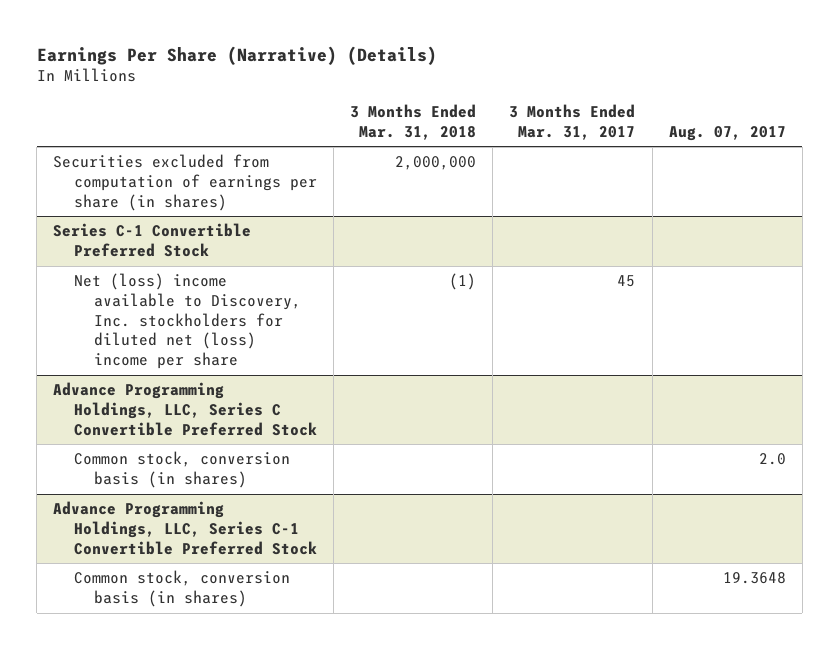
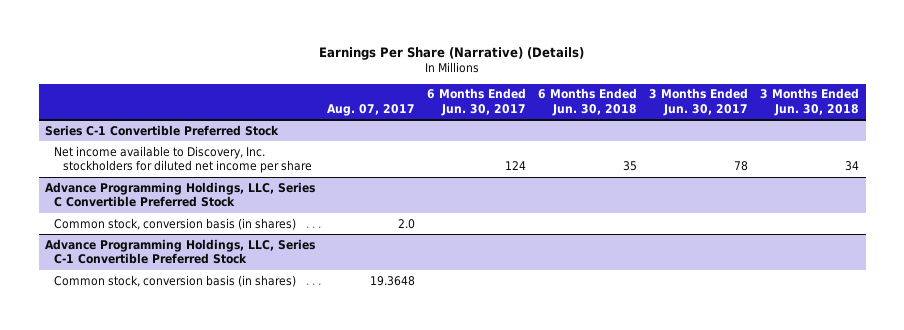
[350,104,477,140] 3 Months Ended Mar. 31, 2018 -> none
[509,104,636,140] 3 Months Ended Mar. 31, 2017 -> none
none -> [427,88,527,117] 6 Months Ended Jun. 30, 2017
none -> [538,88,638,117] 6 Months Ended Jun. 30, 2018
none -> [649,88,749,117] 3 Months Ended Jun. 30, 2017
none -> [760,88,860,117] 3 Months Ended Jun. 30, 2018
[53,154,317,211] Securities excluded from computation of earnings per share (in shares) -> none
[73,273,302,369] Net (loss) income available to Discovery, Inc. stockholders for diluted net (loss) income per share -> [53,145,312,174] Net income available to Discovery, Inc. stockholders for diluted net income per share

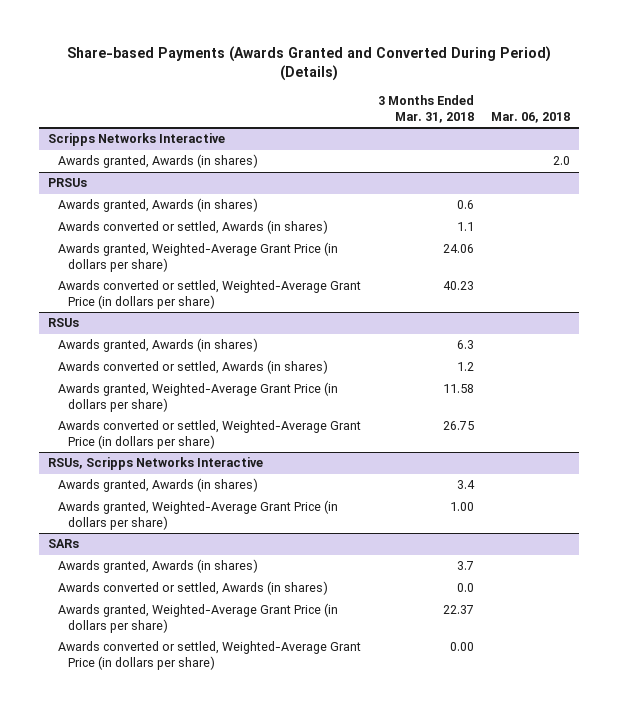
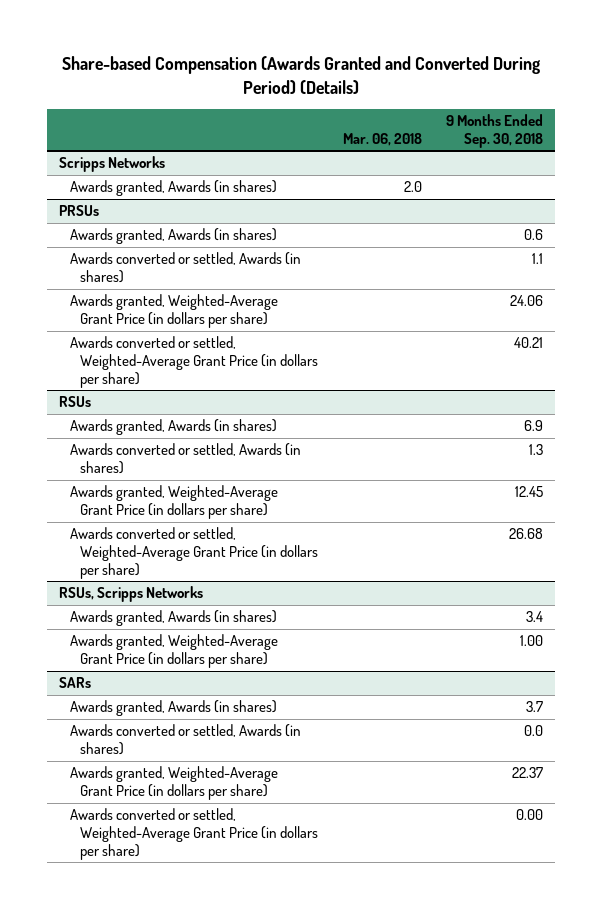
[67,46,552,82] Share-based Payments (Awards Granted and Converted During Period) (Details) -> [62,56,541,94] Share-based Compensation (Awards Granted and Converted During Period) (Details)
[378,94,475,123] 3 Months Ended Mar. 31, 2018 -> none
none -> [446,114,544,148] 9 Months Ended Sep. 30, 2018
[47,133,225,147] Scripps Networks Interactive -> [59,156,166,173] Scripps Networks
[47,457,263,471] RSUs, Scripps Networks Interactive -> [59,586,204,603] RSUs, Scripps Networks

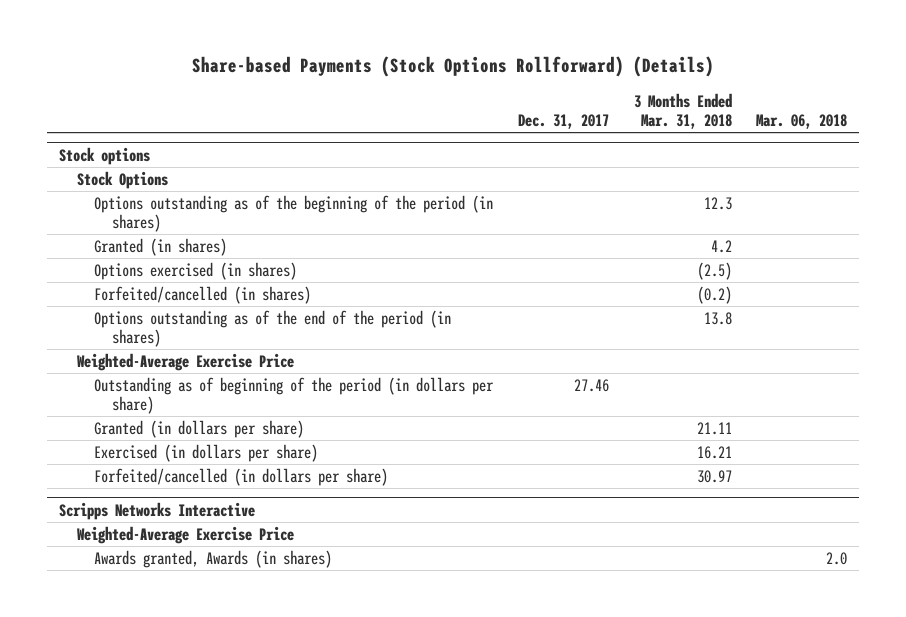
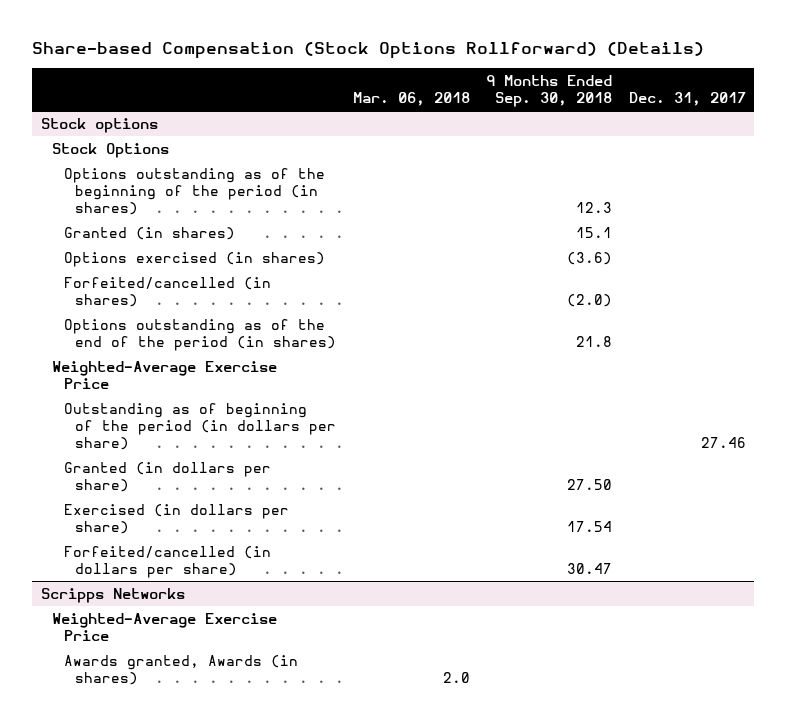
[192,56,715,78] Share-based Payments (Stock Options Rollforward) (Details) -> [32,42,705,60] Share-based Compensation (Stock Options Rollforward) (Details)
[633,92,732,130] 3 Months Ended Mar. 31, 2018 -> none
none -> [486,75,613,108] 9 Months Ended Sep. 30, 2018
[59,501,256,520] Scripps Networks Interactive -> [40,587,185,603] Scripps Networks

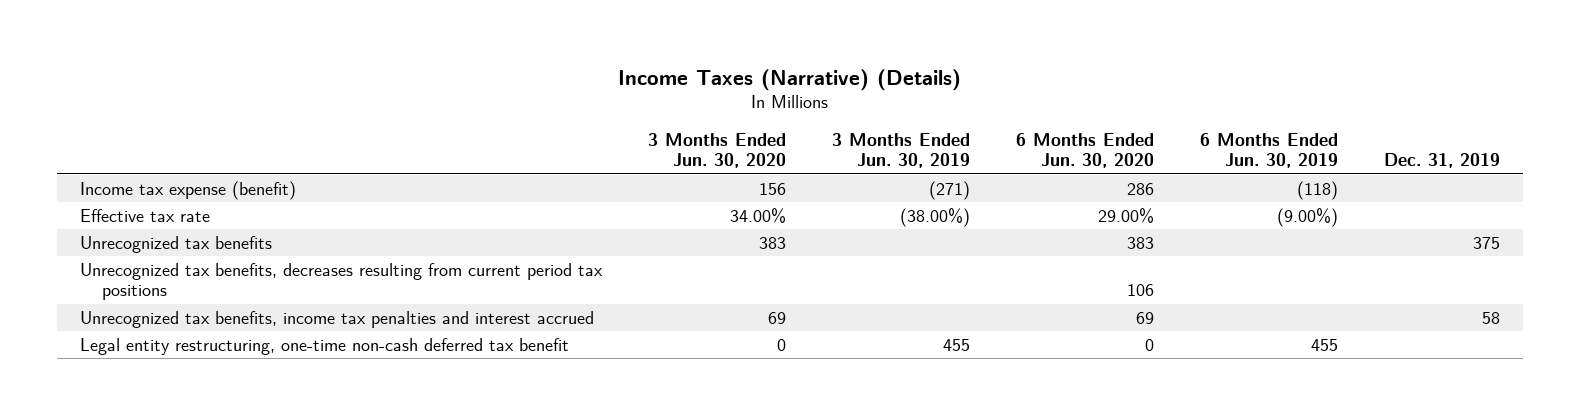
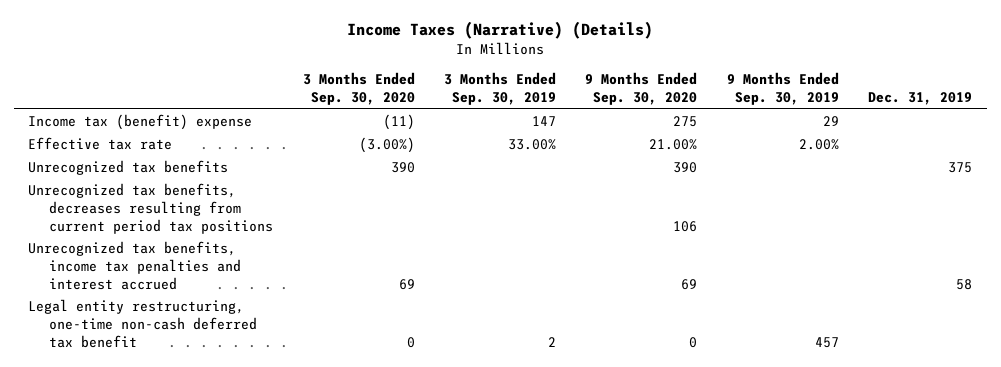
[648,132,787,169] 3 Months Ended Jun. 30, 2020 -> none
[831,132,970,169] 3 Months Ended Jun. 30, 2019 -> none
[1015,132,1154,169] 6 Months Ended Jun. 30, 2020 -> none
[1199,132,1338,169] 6 Months Ended Jun. 30, 2019 -> none
none -> [302,72,415,105] 3 Months Ended Sep. 30, 2020
none -> [444,72,557,105] 3 Months Ended Sep. 30, 2019
none -> [585,72,698,105] 9 Months Ended Sep. 30, 2020
none -> [726,72,839,105] 9 Months Ended Sep. 30, 2019
[80,180,297,200] Income tax expense (benefit) -> [28,114,253,131] Income tax (benefit) expense

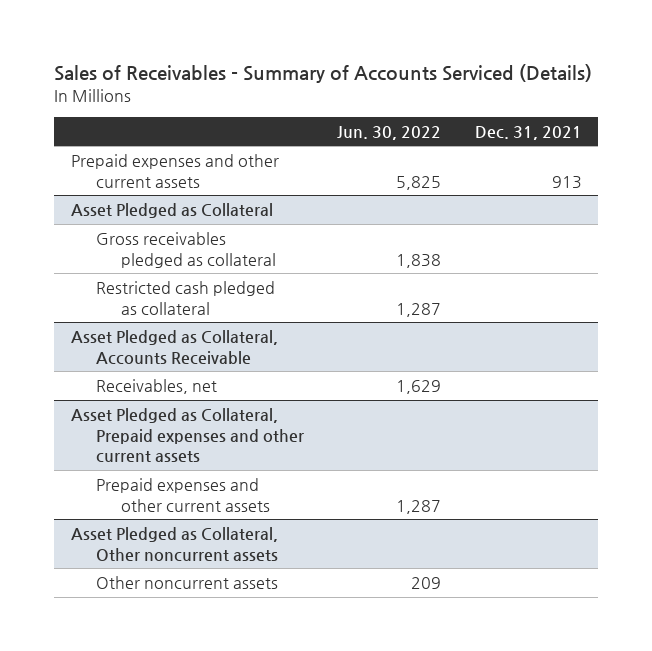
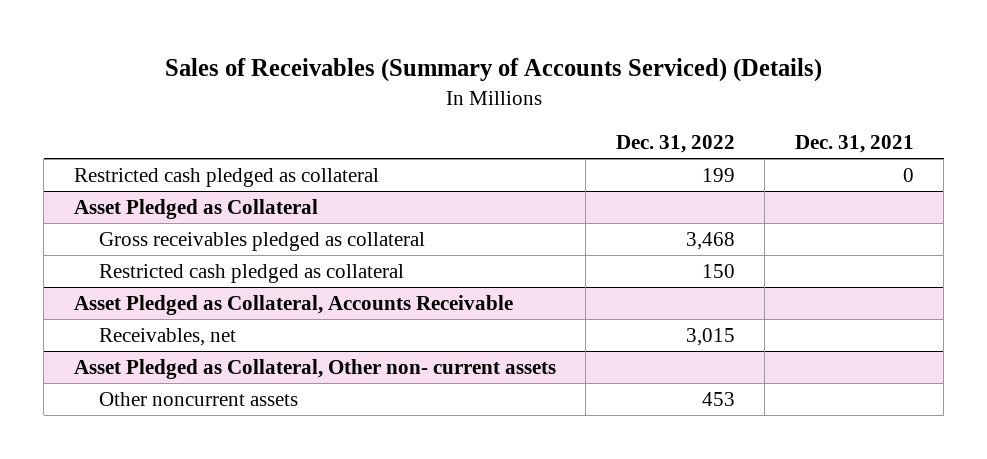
[54,63,593,83] Sales of Receivables - Summary of Accounts Serviced (Details) -> [164,58,822,83] Sales of Receivables (Summary of Accounts Serviced) (Details)
[337,125,442,140] Jun. 30, 2022 -> none
none -> [615,135,735,154] Dec. 31, 2022
[70,154,279,188] Prepaid expenses and other current assets -> none
none -> [73,167,379,187] Restricted cash pledged as collateral
[70,408,304,464] Asset Pledged as Collateral, Prepaid expenses and other current assets -> none
[95,478,270,512] Prepaid expenses and other current assets -> none
[70,527,278,562] Asset Pledged as Collateral, Other noncurrent assets -> [73,358,556,379] Asset Pledged as Collateral, Other non- current assets

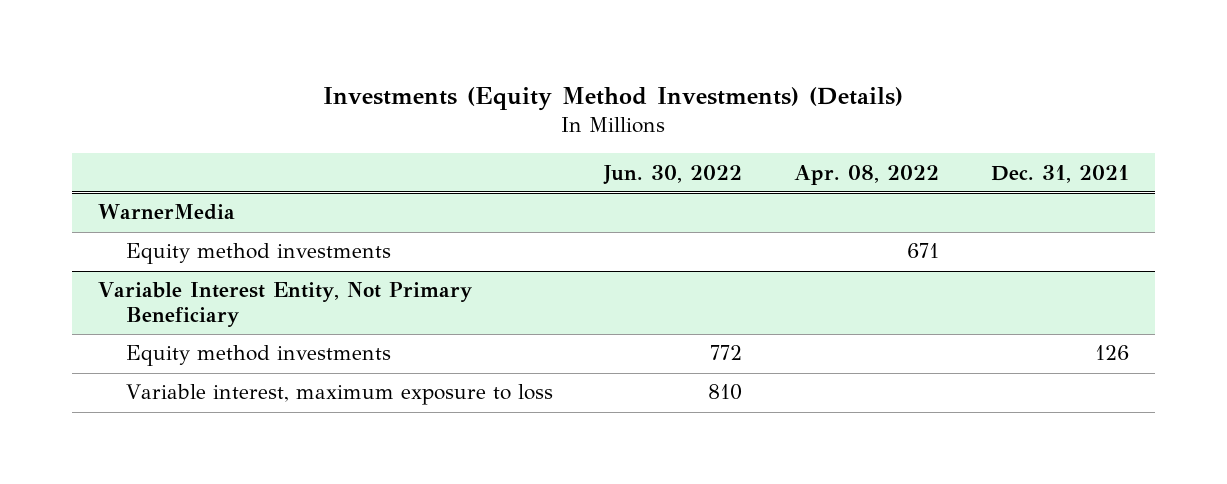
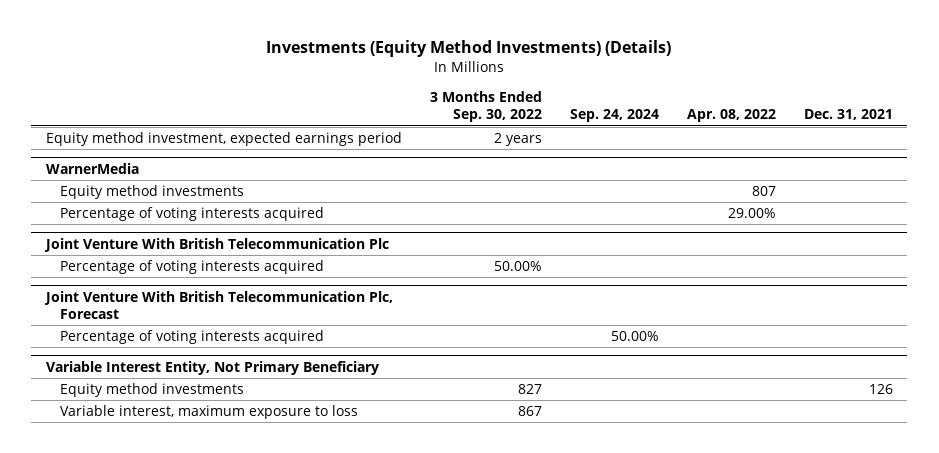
[603,164,743,185] Jun. 30, 2022 -> none
none -> [429,91,542,123] 3 Months Ended Sep. 30, 2022
none -> [569,109,659,123] Sep. 24, 2024
none -> [45,132,402,147] Equity method investment, expected earnings period
[907,243,940,259] 671 -> [751,186,776,197] 807
none -> [59,207,324,222] Percentage of voting interests acquired
none -> [43,237,389,252] Joint Venture With British Telecommunication Plc
none -> [59,260,324,275] Percentage of voting interests acquired
none -> [43,290,393,319] Joint Venture With British Telecommunication Plc, Forecast
none -> [59,330,324,345] Percentage of voting interests acquired

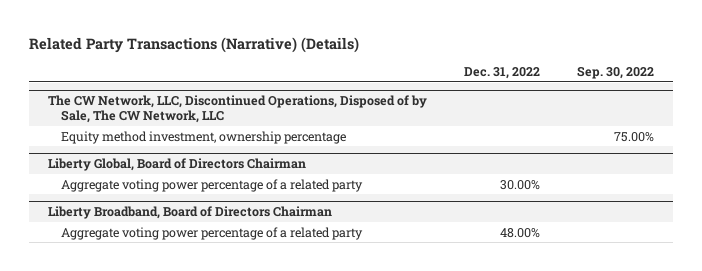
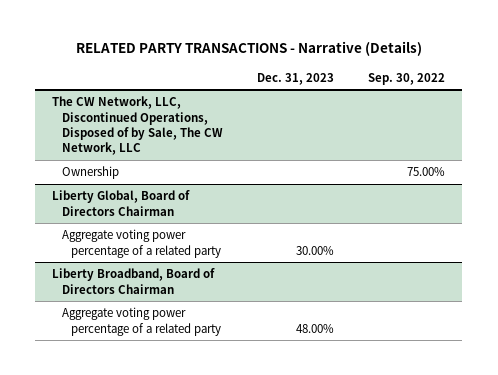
[28,36,359,53] Related Party Transactions (Narrative) (Details) -> [75,41,422,57] RELATED PARTY TRANSACTIONS - Narrative (Details)
[463,67,540,80] Dec. 31, 2022 -> none
none -> [256,72,334,85] Dec. 31, 2023
[61,130,347,144] Equity method investment, ownership percentage -> [61,166,119,180] Ownership

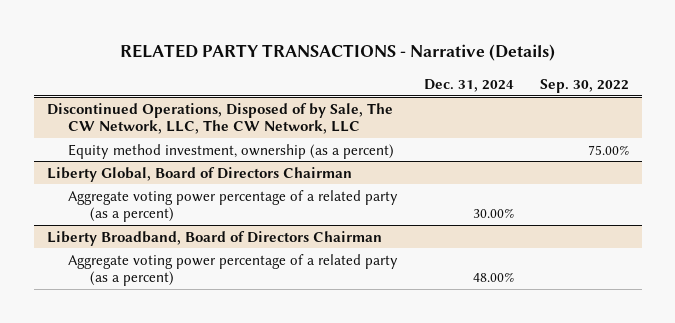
[256,72,334,85] Dec. 31, 2023 -> none
none -> [423,79,514,93] Dec. 31, 2024
[52,96,223,155] The CW Network, LLC, Discontinued Operations, Disposed of by Sale, The CW Network, LLC -> [46,102,393,135] Discontinued Operations, Disposed of by Sale, The CW Network, LLC, The CW Network, LLC
[61,166,119,180] Ownership -> [68,143,395,159] Equity method investment, ownership (as a percent)
[61,229,222,258] Aggregate voting power percentage of a related party -> [68,189,399,223] Aggregate voting power percentage of a related party (as a percent)
[61,307,222,336] Aggregate voting power percentage of a related party -> [68,253,399,287] Aggregate voting power percentage of a related party (as a percent)

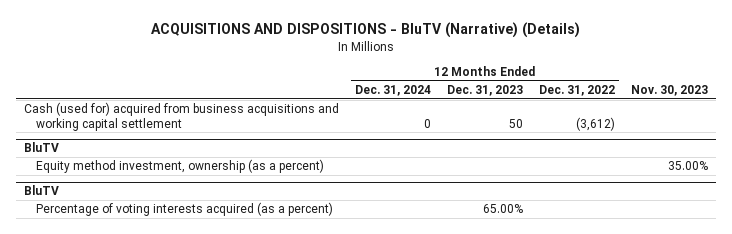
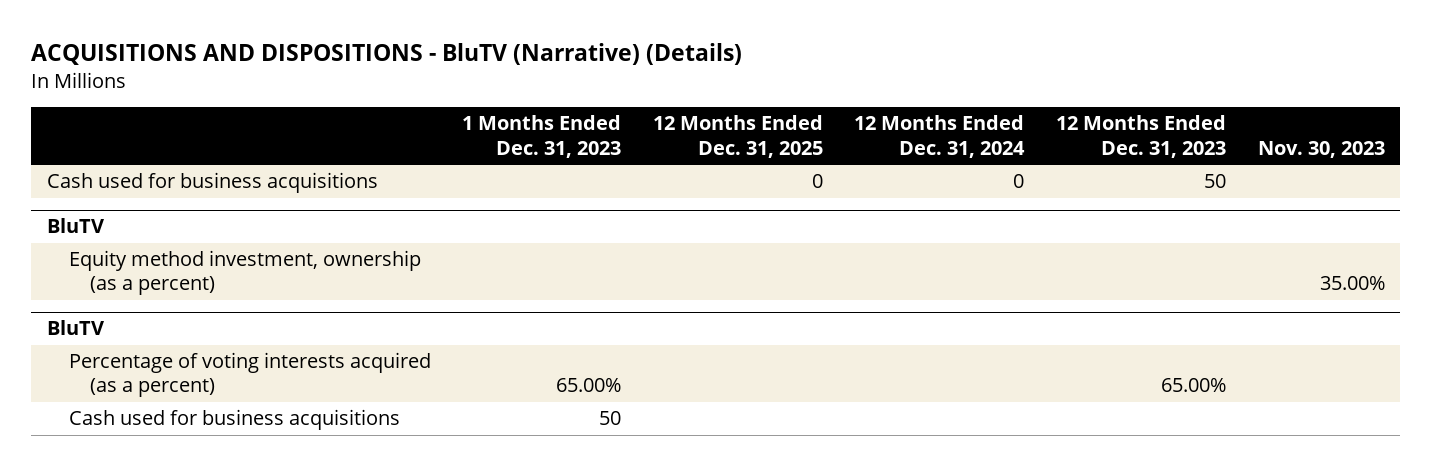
[538,85,615,97] Dec. 31, 2022 -> none
none -> [462,115,622,158] 1 Months Ended Dec. 31, 2023
none -> [652,115,823,158] 12 Months Ended Dec. 31, 2025
[23,102,339,131] Cash (used for) acquired from business acquisitions and working capital settlement -> [46,172,378,194] Cash used for business acquisitions
none -> [68,409,400,431] Cash used for business acquisitions

